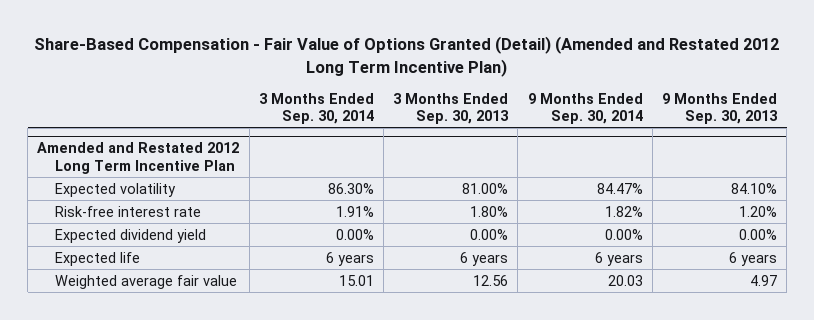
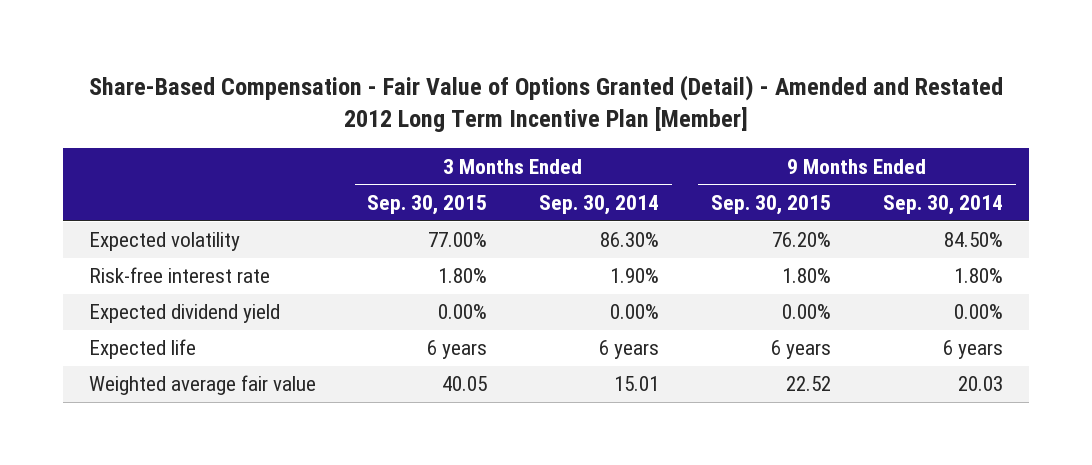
[34,36,780,77] Share-Based Compensation - Fair Value of Options Granted (Detail) (Amended and Restated 2012 Long Term Incentive Plan) -> [88,75,1003,133] Share-Based Compensation - Fair Value of Options Granted (Detail) - Amended and Restated 2012 Long Term Incentive Plan [Member]
[393,92,510,124] 3 Months Ended Sep. 30, 2013 -> none
[661,92,778,124] 9 Months Ended Sep. 30, 2013 -> none
none -> [367,194,488,215] Sep. 30, 2015
none -> [711,194,832,215] Sep. 30, 2015
[37,142,240,174] Amended and Restated 2012 Long Term Incentive Plan -> none
[596,182,643,194] 84.47% -> [943,232,1003,248] 84.50%
[335,205,374,217] 1.91% -> [610,268,660,284] 1.90%
[604,205,643,217] 1.82% -> [953,268,1003,284] 1.80%

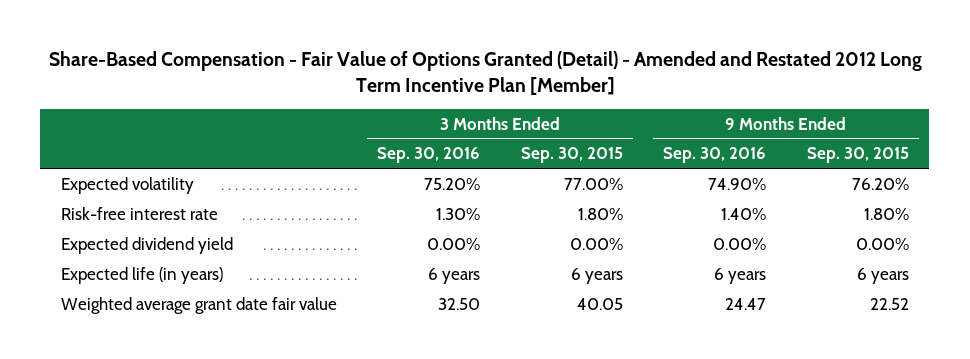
[539,194,660,215] Sep. 30, 2014 -> none
[882,194,1003,215] Sep. 30, 2014 -> none
none -> [377,147,481,164] Sep. 30, 2016
none -> [663,147,767,164] Sep. 30, 2016
[88,339,196,360] Expected life -> [60,266,223,284] Expected life (in years)
[88,375,316,396] Weighted average fair value -> [60,296,337,314] Weighted average grant date fair value

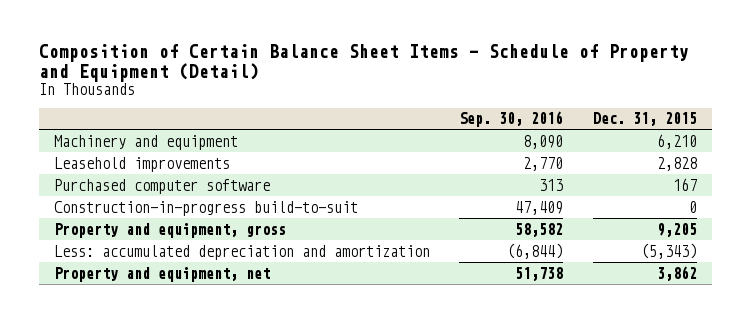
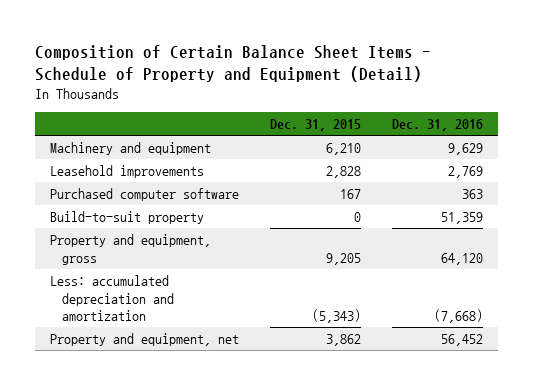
[459,111,564,128] Sep. 30, 2016 -> none
none -> [391,119,483,132] Dec. 31, 2016
[53,200,358,216] Construction-in-progress build-to-suit -> none
none -> [49,211,204,225] Build-to-suit property

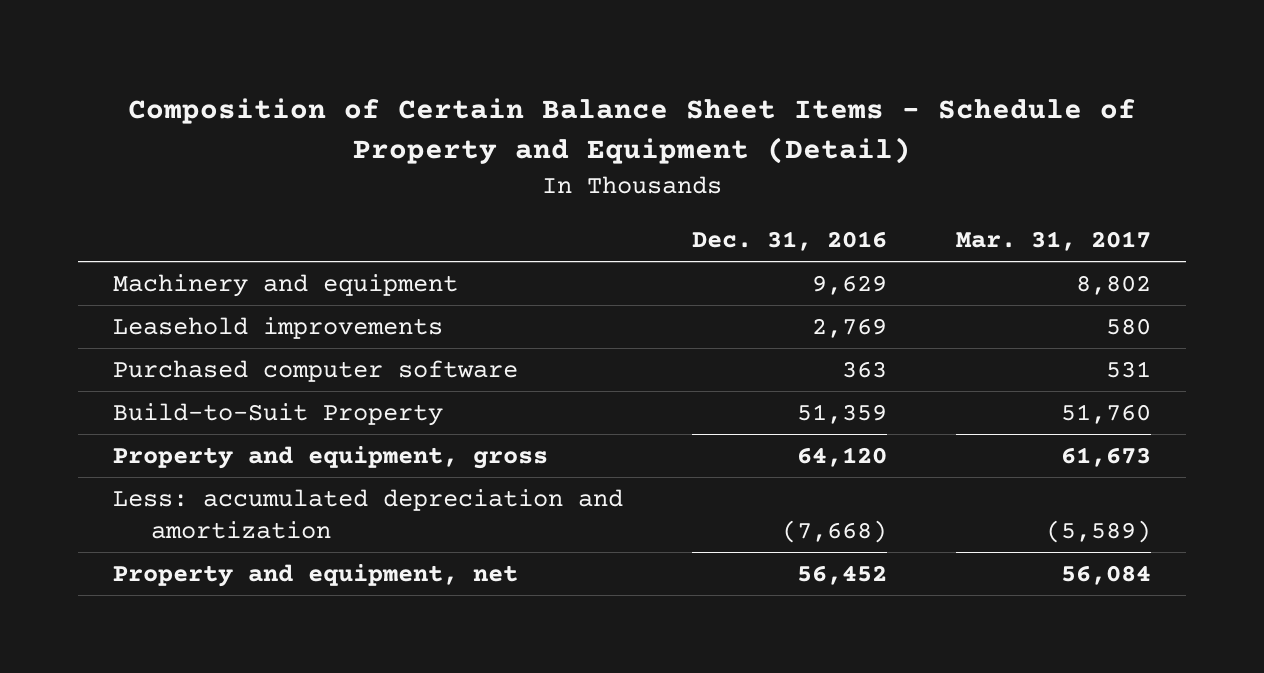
[269,119,361,132] Dec. 31, 2015 -> none
none -> [956,231,1152,252] Mar. 31, 2017
[49,211,204,225] Build-to-suit property -> [112,402,443,426] Build-to-Suit Property

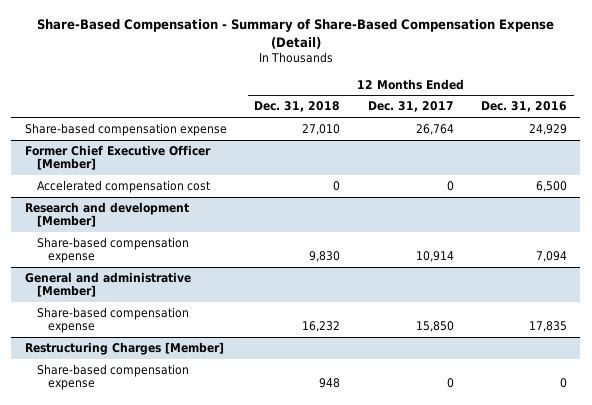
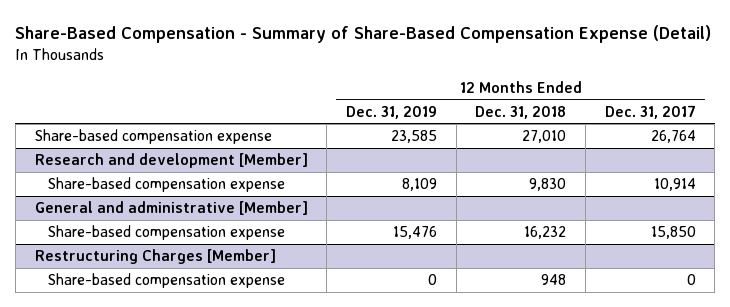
[480,101,567,113] Dec. 31, 2016 -> none
none -> [346,105,438,119] Dec. 31, 2019
[25,145,212,171] Former Chief Executive Officer [Member] -> none
[36,180,210,194] Accelerated compensation cost -> none

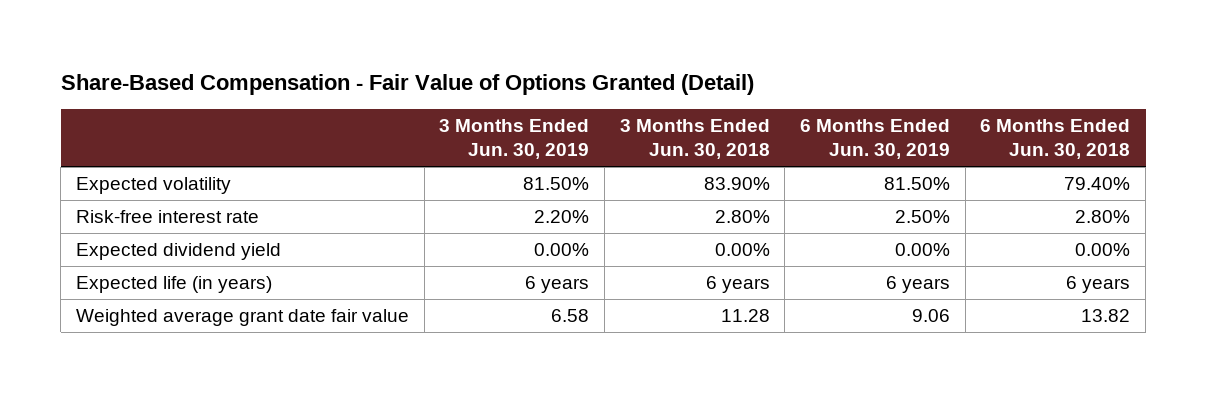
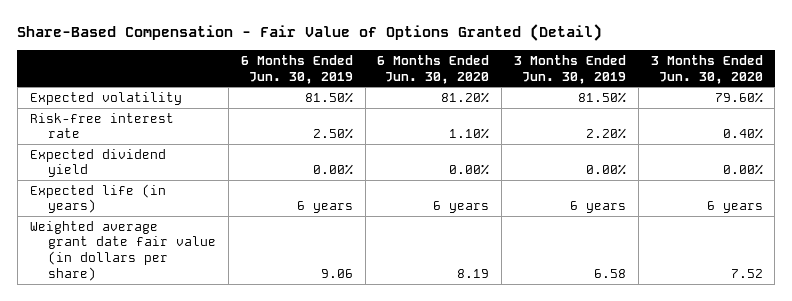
[619,119,770,160] 3 Months Ended Jun. 30, 2018 -> none
[980,119,1131,160] 6 Months Ended Jun. 30, 2018 -> none
none -> [377,54,490,84] 6 Months Ended Jun. 30, 2020
none -> [650,54,763,84] 3 Months Ended Jun. 30, 2020
[75,309,409,327] Weighted average grant date fair value -> [29,220,217,281] Weighted average grant date fair value (in dollars per share)

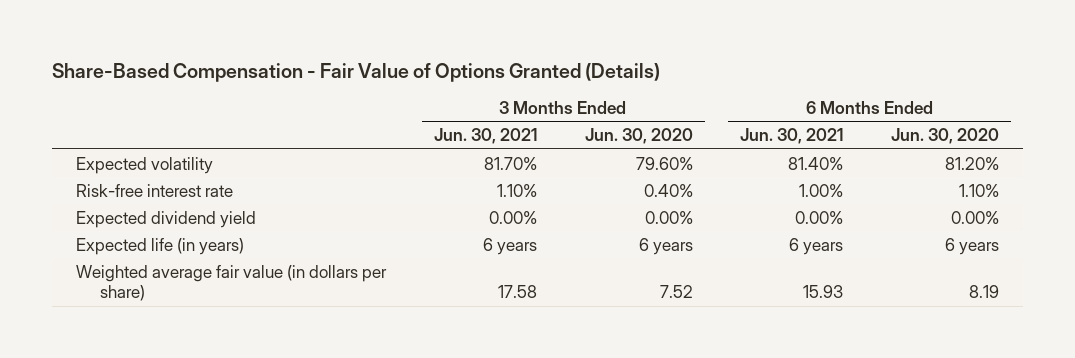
[17,24,603,42] Share-Based Compensation - Fair Value of Options Granted (Detail) -> [51,63,660,83] Share-Based Compensation - Fair Value of Options Granted (Details)
[240,54,353,84] 6 Months Ended Jun. 30, 2019 -> none
[514,54,627,84] 3 Months Ended Jun. 30, 2019 -> none
none -> [433,128,537,145] Jun. 30, 2021
none -> [740,128,844,145] Jun. 30, 2021
[29,220,217,281] Weighted average grant date fair value (in dollars per share) -> [75,264,387,302] Weighted average fair value (in dollars per share)

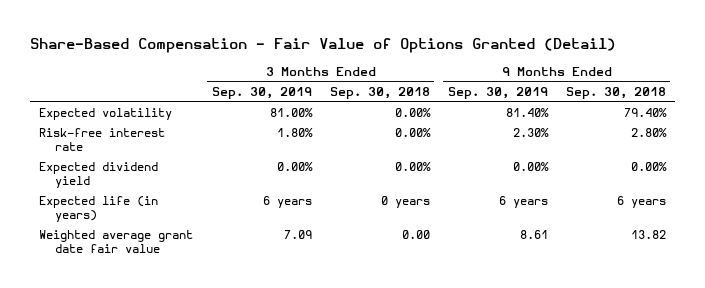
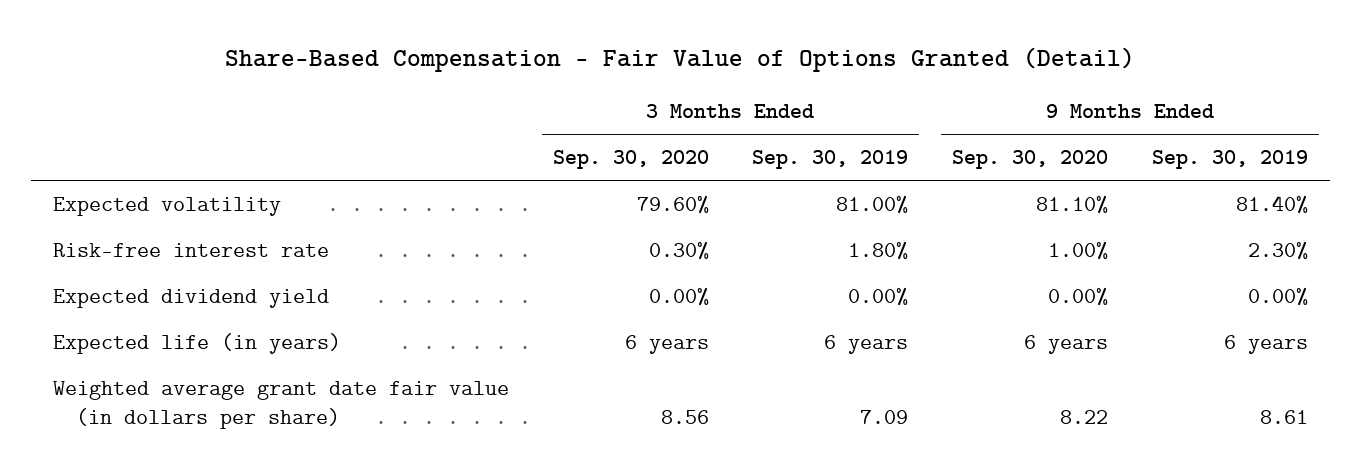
[329,86,430,99] Sep. 30, 2018 -> none
[565,86,666,99] Sep. 30, 2018 -> none
none -> [552,150,709,170] Sep. 30, 2020
none -> [952,150,1109,170] Sep. 30, 2020
[39,229,194,253] Weighted average grant date fair value -> [52,380,509,429] Weighted average grant date fair value (in dollars per share)

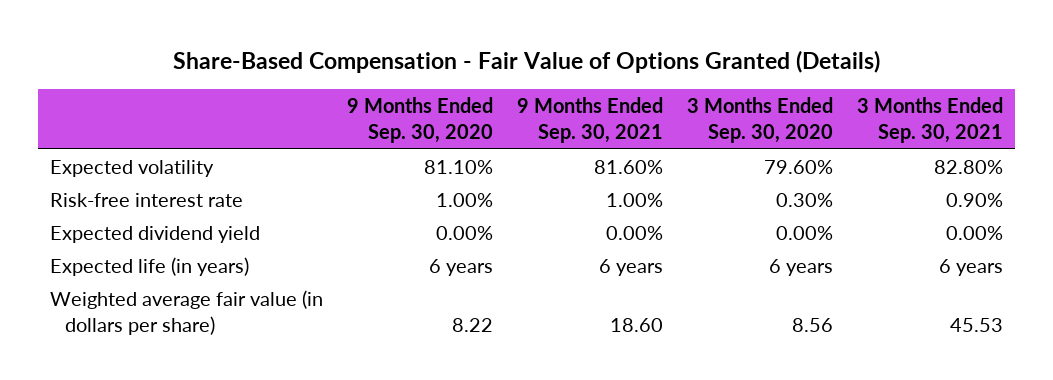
[225,46,1136,72] Share-Based Compensation - Fair Value of Options Granted (Detail) -> [172,50,880,74] Share-Based Compensation - Fair Value of Options Granted (Details)
[752,150,909,170] Sep. 30, 2019 -> none
[1151,150,1308,170] Sep. 30, 2019 -> none
none -> [517,97,664,144] 9 Months Ended Sep. 30, 2021
none -> [857,97,1004,144] 3 Months Ended Sep. 30, 2021
[52,380,509,429] Weighted average grant date fair value (in dollars per share) -> [49,289,323,336] Weighted average fair value (in dollars per share)

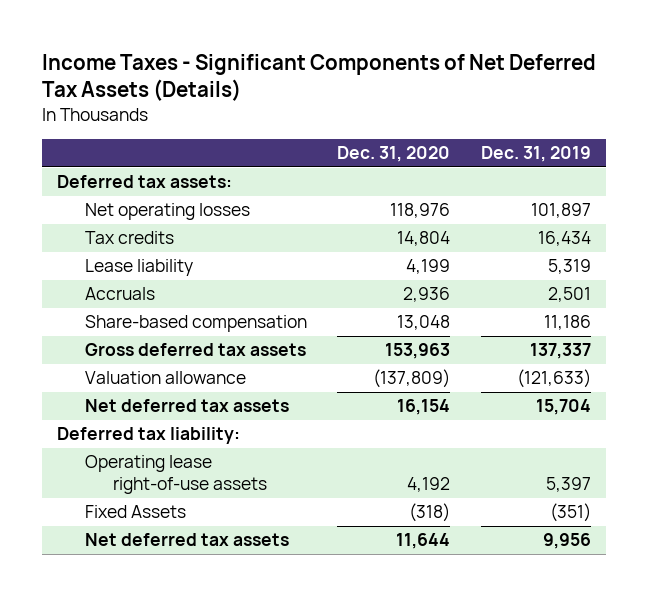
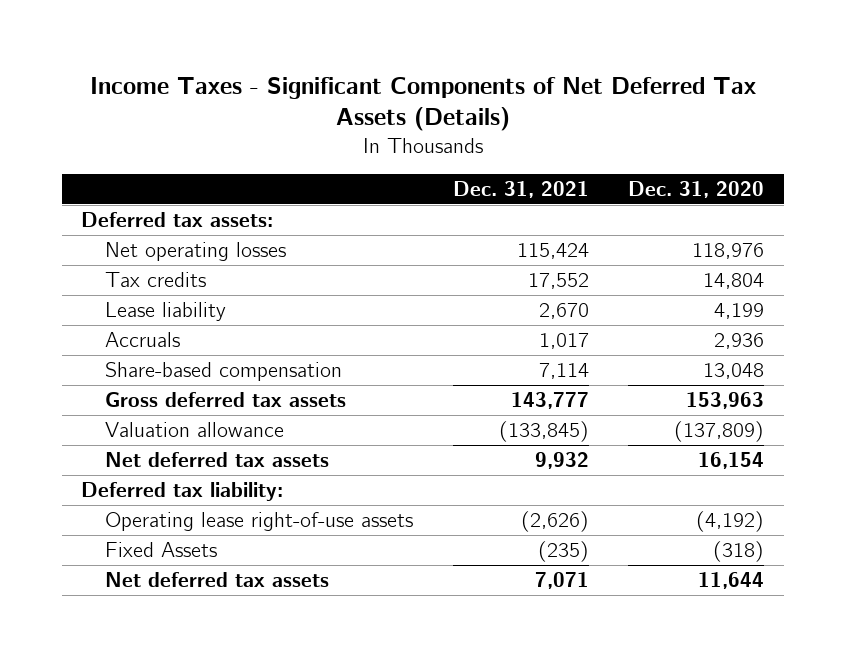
[480,146,591,163] Dec. 31, 2019 -> none
none -> [452,180,589,198] Dec. 31, 2021
[407,477,451,493] 4,192 -> [696,511,765,533] (4,192)

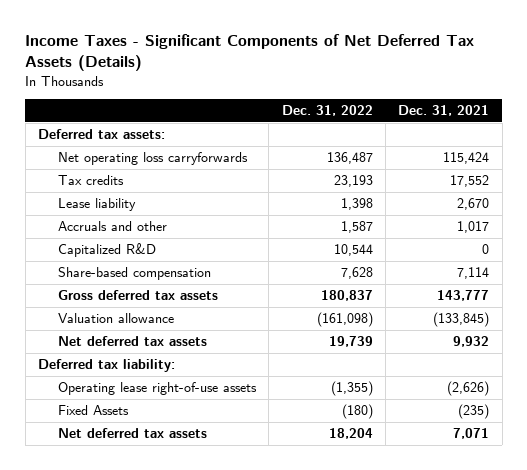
[628,180,765,198] Dec. 31, 2020 -> none
none -> [281,105,373,117] Dec. 31, 2022
[105,242,287,262] Net operating losses -> [58,152,249,166] Net operating loss carryforwards
[105,332,181,348] Accruals -> [58,221,168,232] Accruals and other
none -> [58,243,157,258] Capitalized R&D

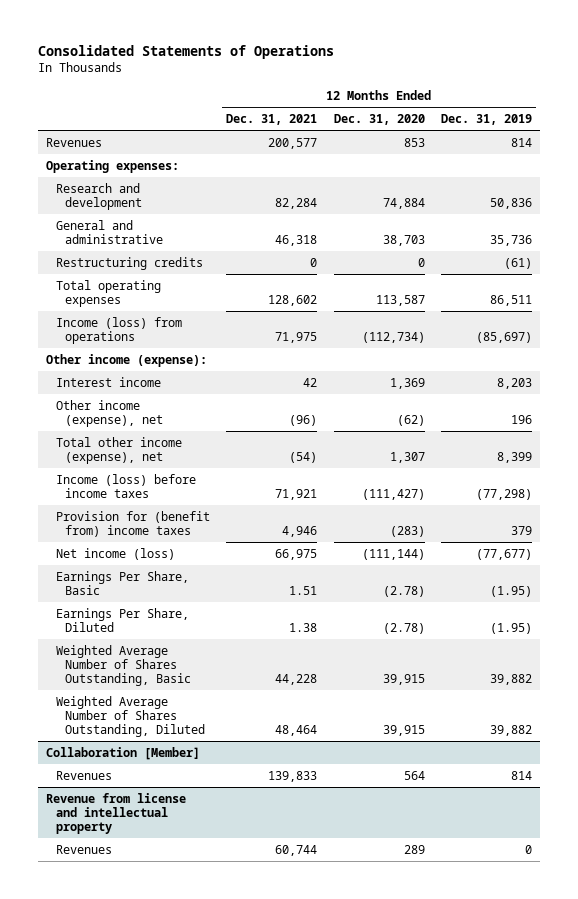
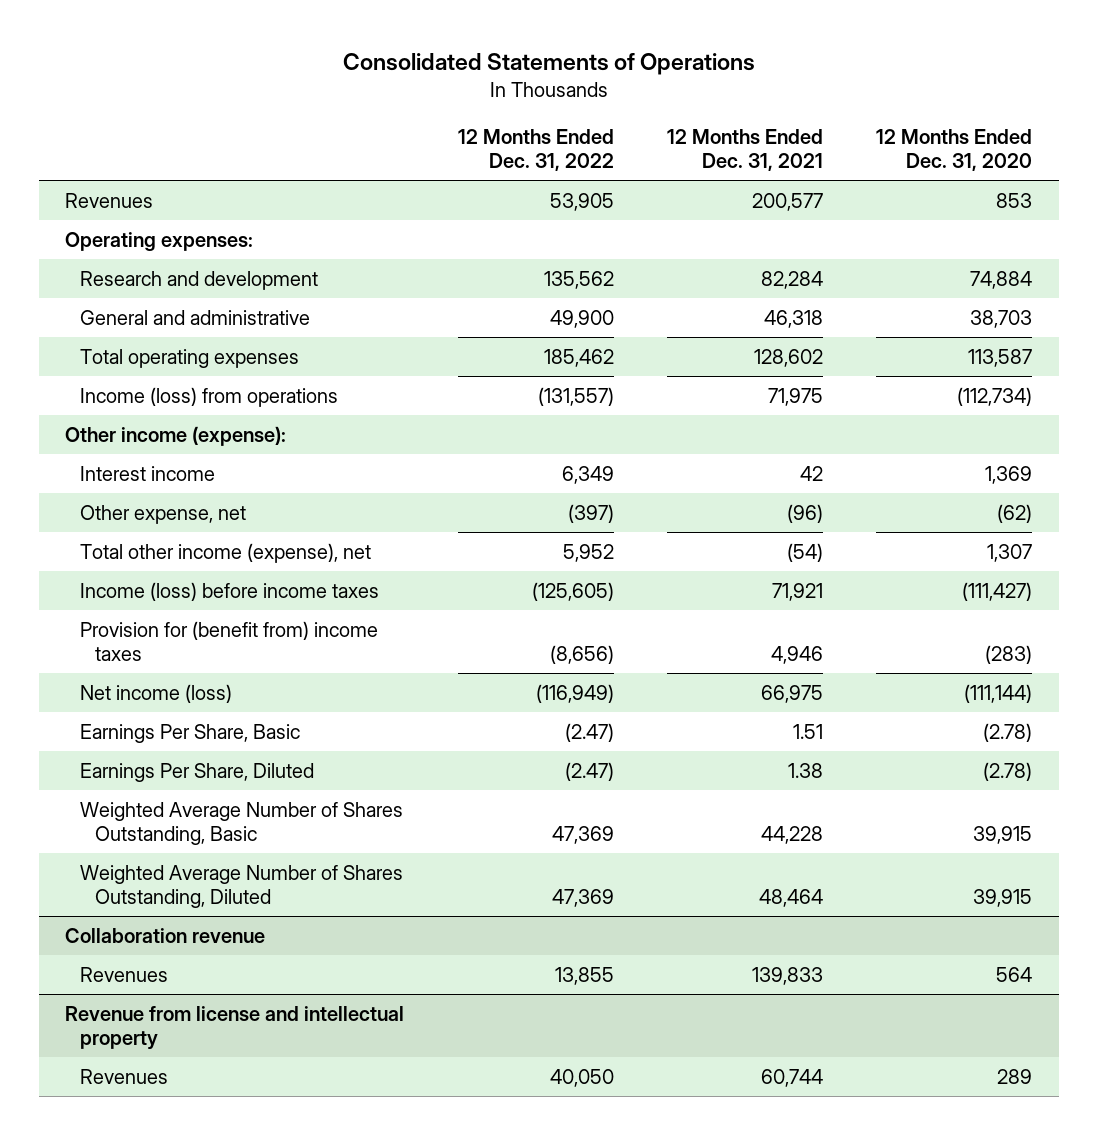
[441,113,533,125] Dec. 31, 2019 -> none
none -> [457,129,614,172] 12 Months Ended Dec. 31, 2022
[55,256,203,270] Restructuring credits -> none
[55,399,164,427] Other income (expense), net -> [80,504,247,524] Other expense, net
[46,746,201,760] Collaboration [Member] -> [65,927,266,943] Collaboration revenue

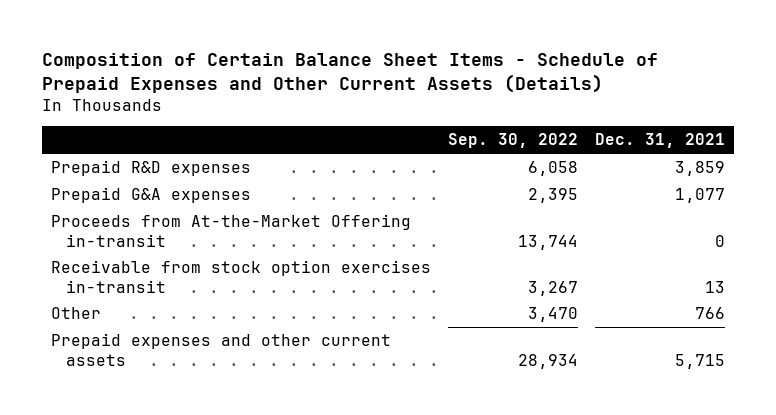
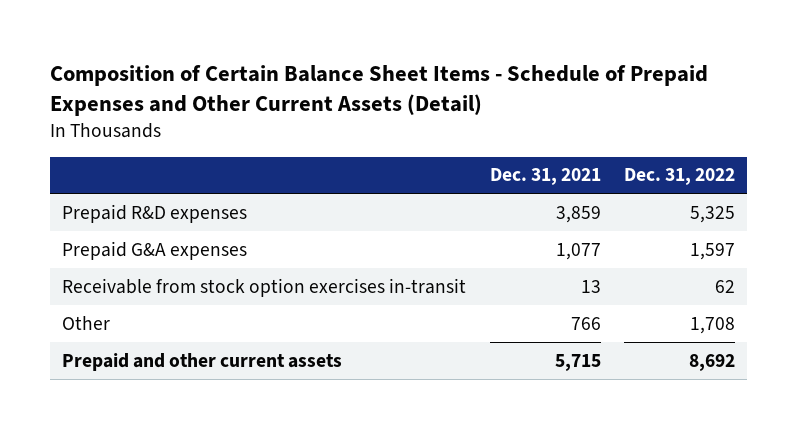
[42,53,659,93] Composition of Certain Balance Sheet Items - Schedule of Prepaid Expenses and Other Current Assets (Details) -> [50,64,709,116] Composition of Certain Balance Sheet Items - Schedule of Prepaid Expenses and Other Current Assets (Detail)
[447,133,578,149] Sep. 30, 2022 -> none
none -> [624,168,736,186] Dec. 31, 2022
[50,214,411,247] Proceeds from At-the-Market Offering in-transit -> none
[50,333,391,366] Prepaid expenses and other current assets -> [62,352,343,371] Prepaid and other current assets

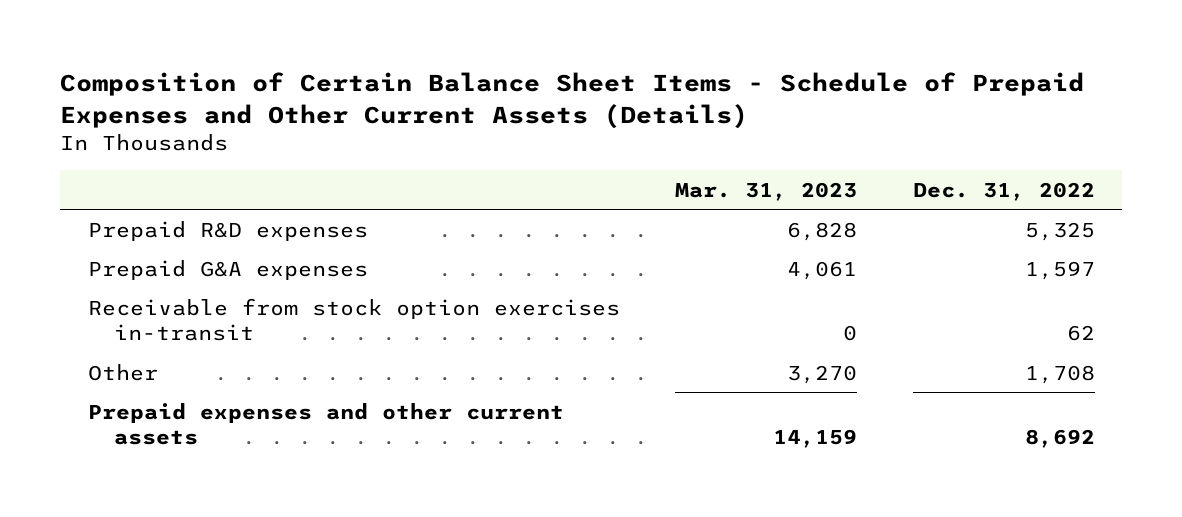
[50,64,709,116] Composition of Certain Balance Sheet Items - Schedule of Prepaid Expenses and Other Current Assets (Detail) -> [60,72,1085,129] Composition of Certain Balance Sheet Items - Schedule of Prepaid Expenses and Other Current Assets (Details)
[489,168,601,186] Dec. 31, 2021 -> none
none -> [675,181,858,201] Mar. 31, 2023
[62,352,343,371] Prepaid and other current assets -> [87,402,564,446] Prepaid expenses and other current assets

